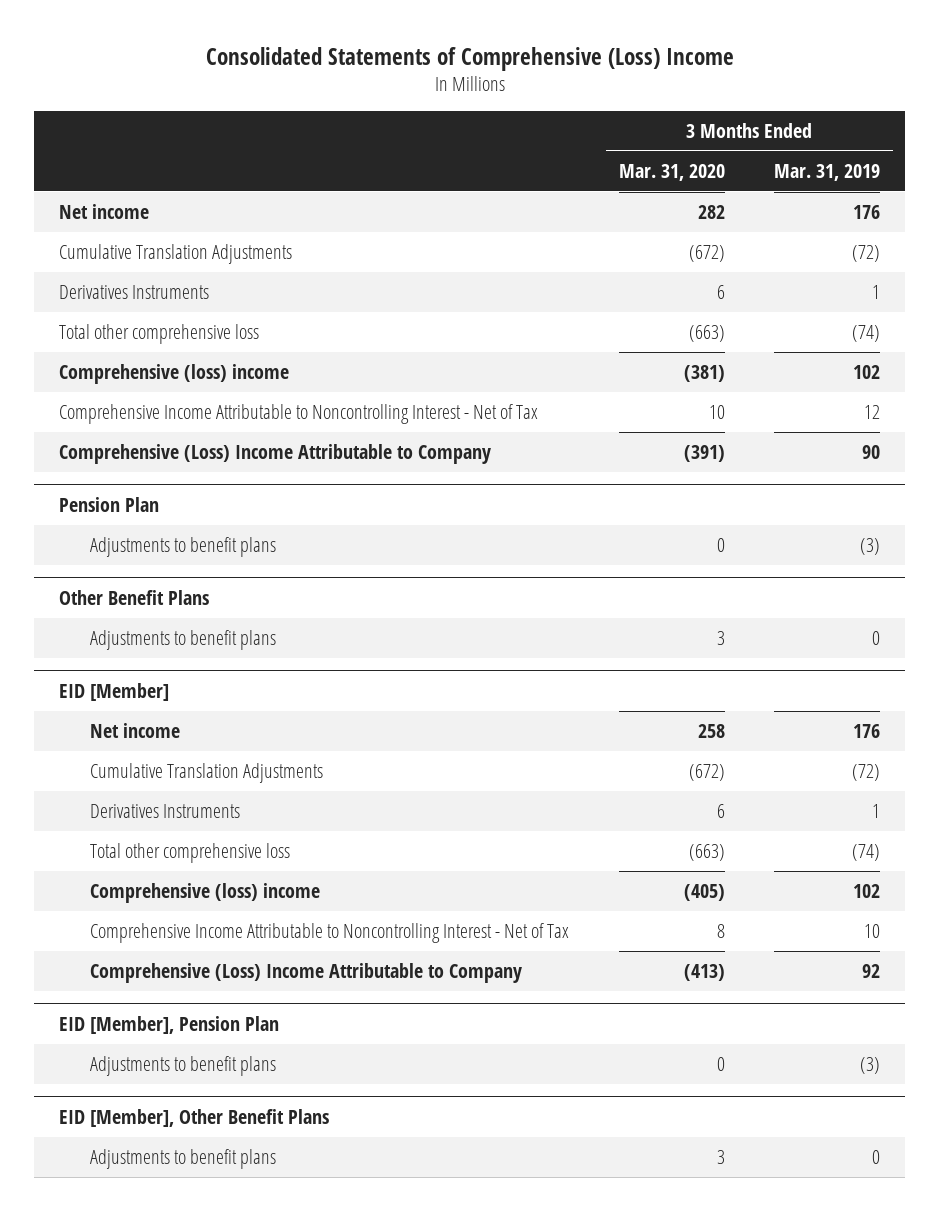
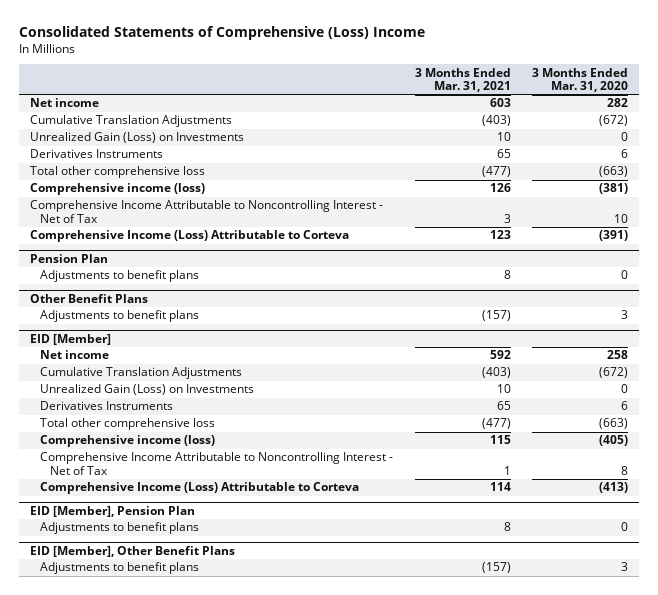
[774,163,881,181] Mar. 31, 2019 -> none
none -> [414,67,511,93] 3 Months Ended Mar. 31, 2021
none -> [29,132,244,144] Unrealized Gain (Loss) on Investments
[59,363,290,384] Comprehensive (loss) income -> [29,183,205,196] Comprehensive income (loss)
[59,443,492,464] Comprehensive (Loss) Income Attributable to Company -> [29,230,349,243] Comprehensive Income (Loss) Attributable to Corteva
none -> [39,384,254,396] Unrealized Gain (Loss) on Investments
[89,882,320,903] Comprehensive (loss) income -> [39,435,215,448] Comprehensive income (loss)
[89,962,522,983] Comprehensive (Loss) Income Attributable to Company -> [39,482,359,495] Comprehensive Income (Loss) Attributable to Corteva

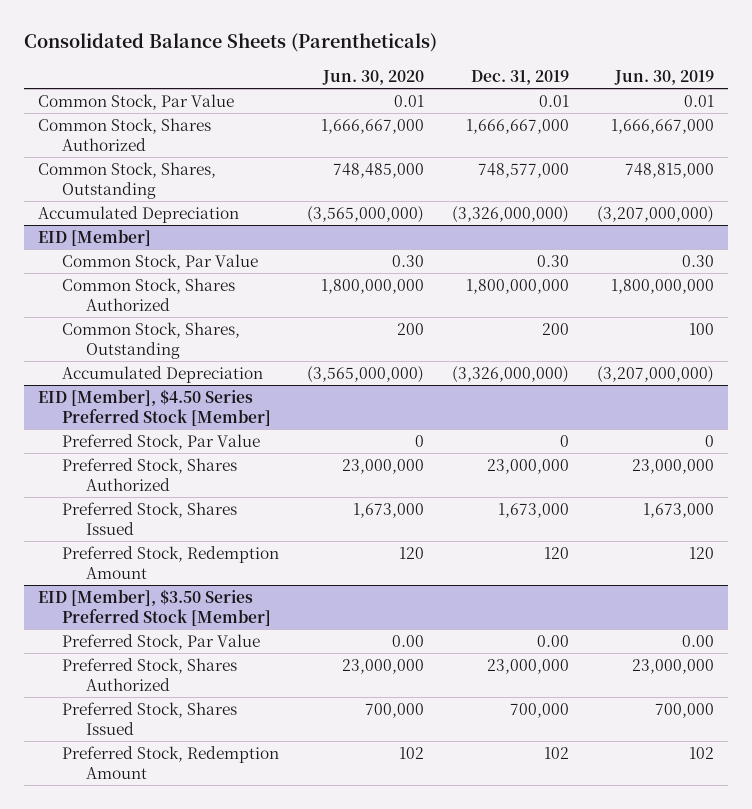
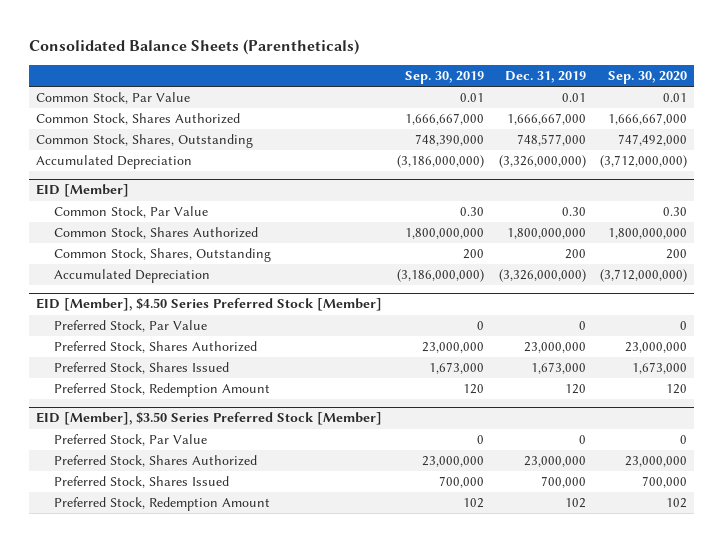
[321,69,424,85] Jun. 30, 2020 -> none
[613,69,714,85] Jun. 30, 2019 -> none
none -> [405,70,485,84] Sep. 30, 2019
none -> [608,70,688,84] Sep. 30, 2020
[536,634,569,647] 0.00 -> [578,435,586,445] 0

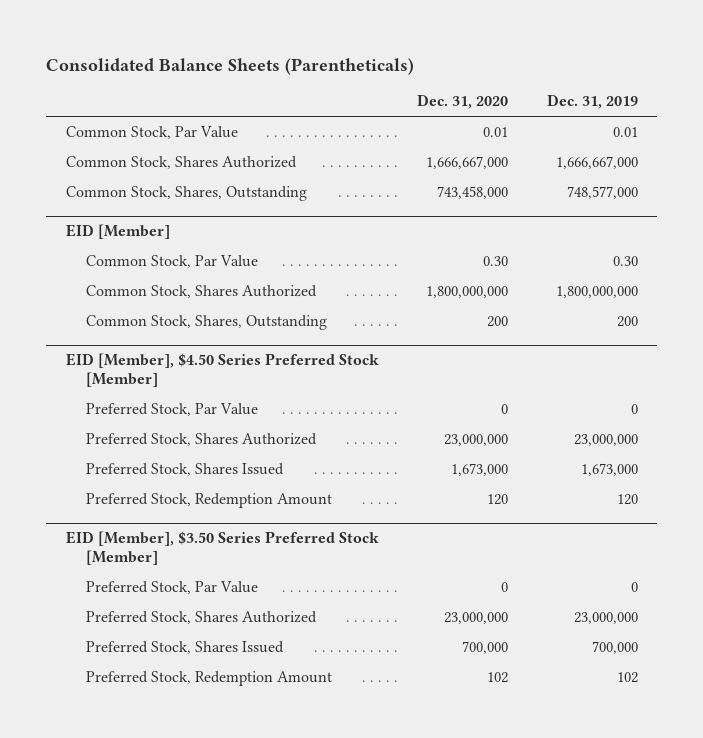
[405,70,485,84] Sep. 30, 2019 -> none
[608,70,688,84] Sep. 30, 2020 -> none
none -> [417,94,509,110] Dec. 31, 2020
[36,155,193,170] Accumulated Depreciation -> none
[53,269,210,284] Accumulated Depreciation -> none

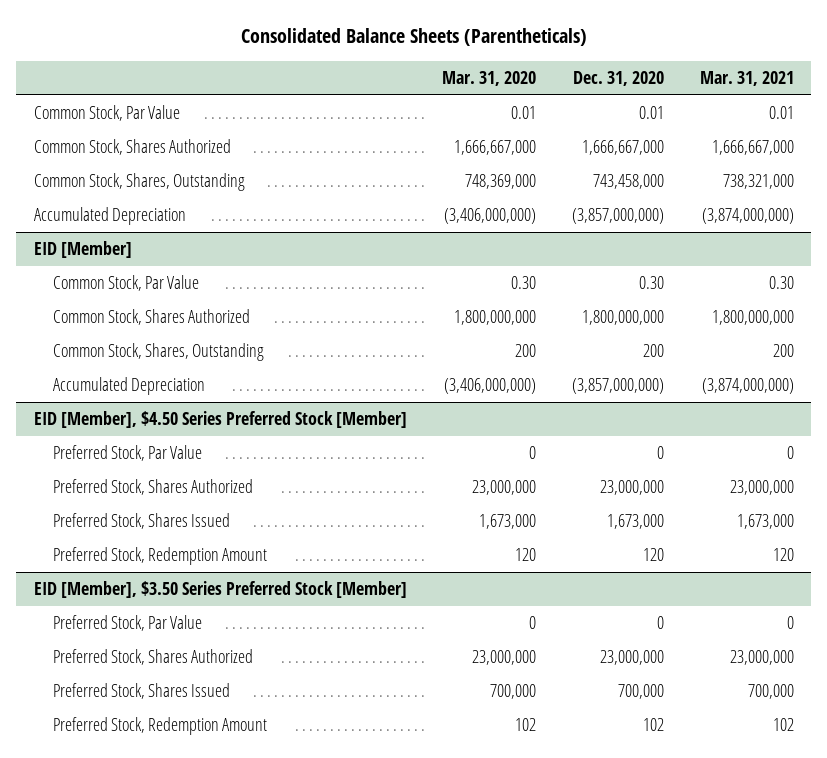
[546,94,638,110] Dec. 31, 2019 -> none
none -> [442,71,537,87] Mar. 31, 2020
none -> [699,71,794,87] Mar. 31, 2021
none -> [33,207,186,226] Accumulated Depreciation
none -> [53,377,206,396] Accumulated Depreciation

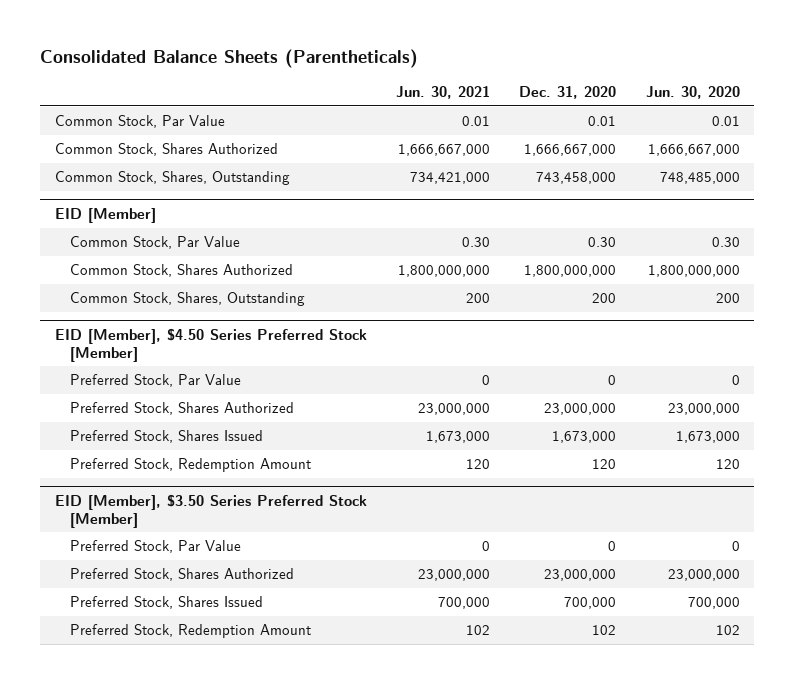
[442,71,537,87] Mar. 31, 2020 -> none
[699,71,794,87] Mar. 31, 2021 -> none
none -> [395,86,490,100] Jun. 30, 2021
none -> [645,86,740,100] Jun. 30, 2020
[33,207,186,226] Accumulated Depreciation -> none
[53,377,206,396] Accumulated Depreciation -> none

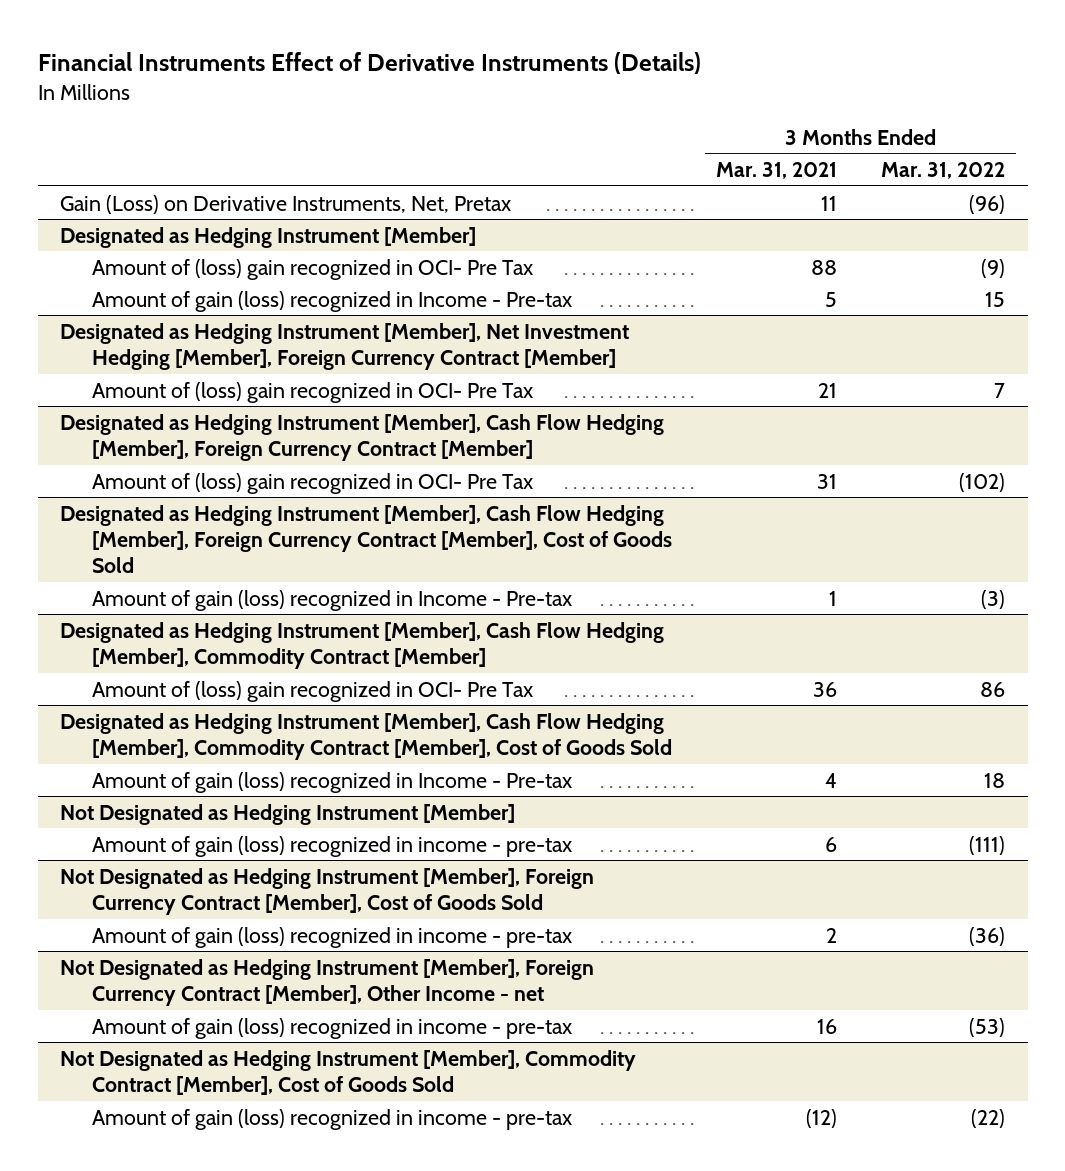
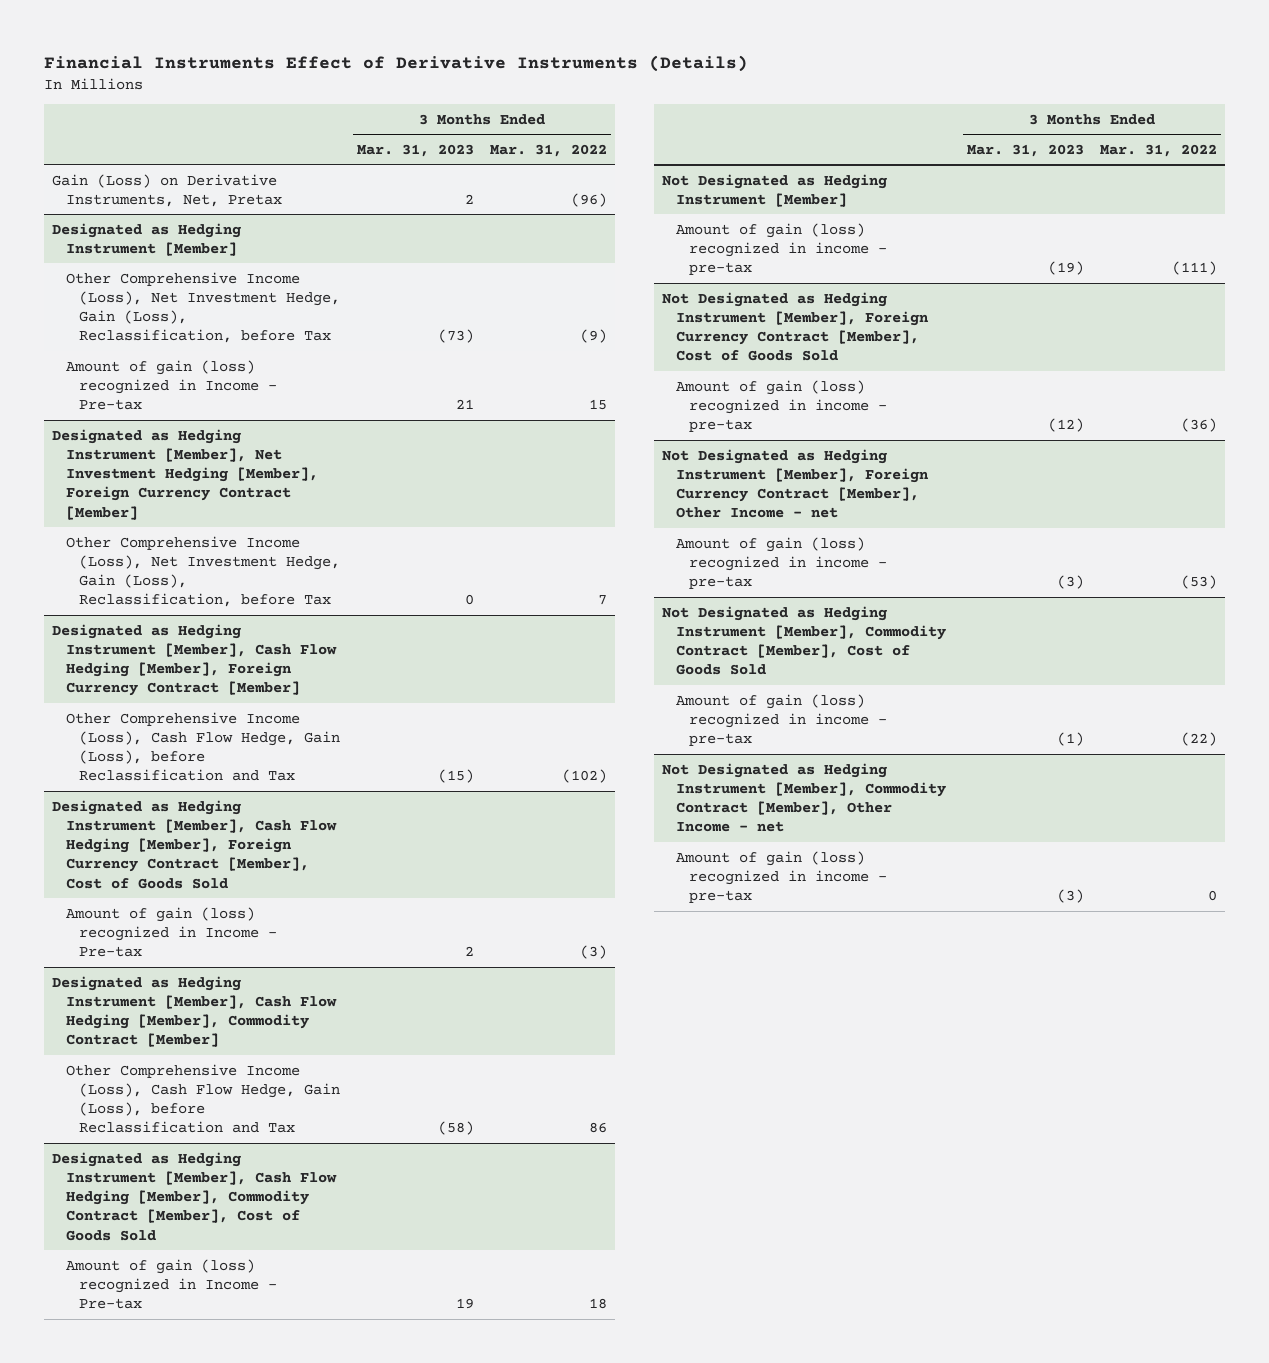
[716,162,838,180] Mar. 31, 2021 -> none
none -> [356,143,474,157] Mar. 31, 2023
[91,258,533,280] Amount of (loss) gain recognized in OCI- Pre Tax -> none
none -> [65,271,341,344] Other Comprehensive Income (Loss), Net Investment Hedge, Gain (Loss), Reclassification, before Tax
[91,381,533,403] Amount of (loss) gain recognized in OCI- Pre Tax -> none
none -> [65,535,341,608] Other Comprehensive Income (Loss), Net Investment Hedge, Gain (Loss), Reclassification, before Tax
[91,472,533,494] Amount of (loss) gain recognized in OCI- Pre Tax -> none
none -> [65,711,341,782] Other Comprehensive Income (Loss), Cash Flow Hedge, Gain (Loss), before Reclassification and Tax
[91,680,533,702] Amount of (loss) gain recognized in OCI- Pre Tax -> none
none -> [65,1063,341,1134] Other Comprehensive Income (Loss), Cash Flow Hedge, Gain (Loss), before Reclassification and Tax
none -> [661,762,946,833] Not Designated as Hedging Instrument [Member], Commodity Contract [Member], Other Income - net
none -> [675,850,888,904] Amount of gain (loss) recognized in income - pre-tax

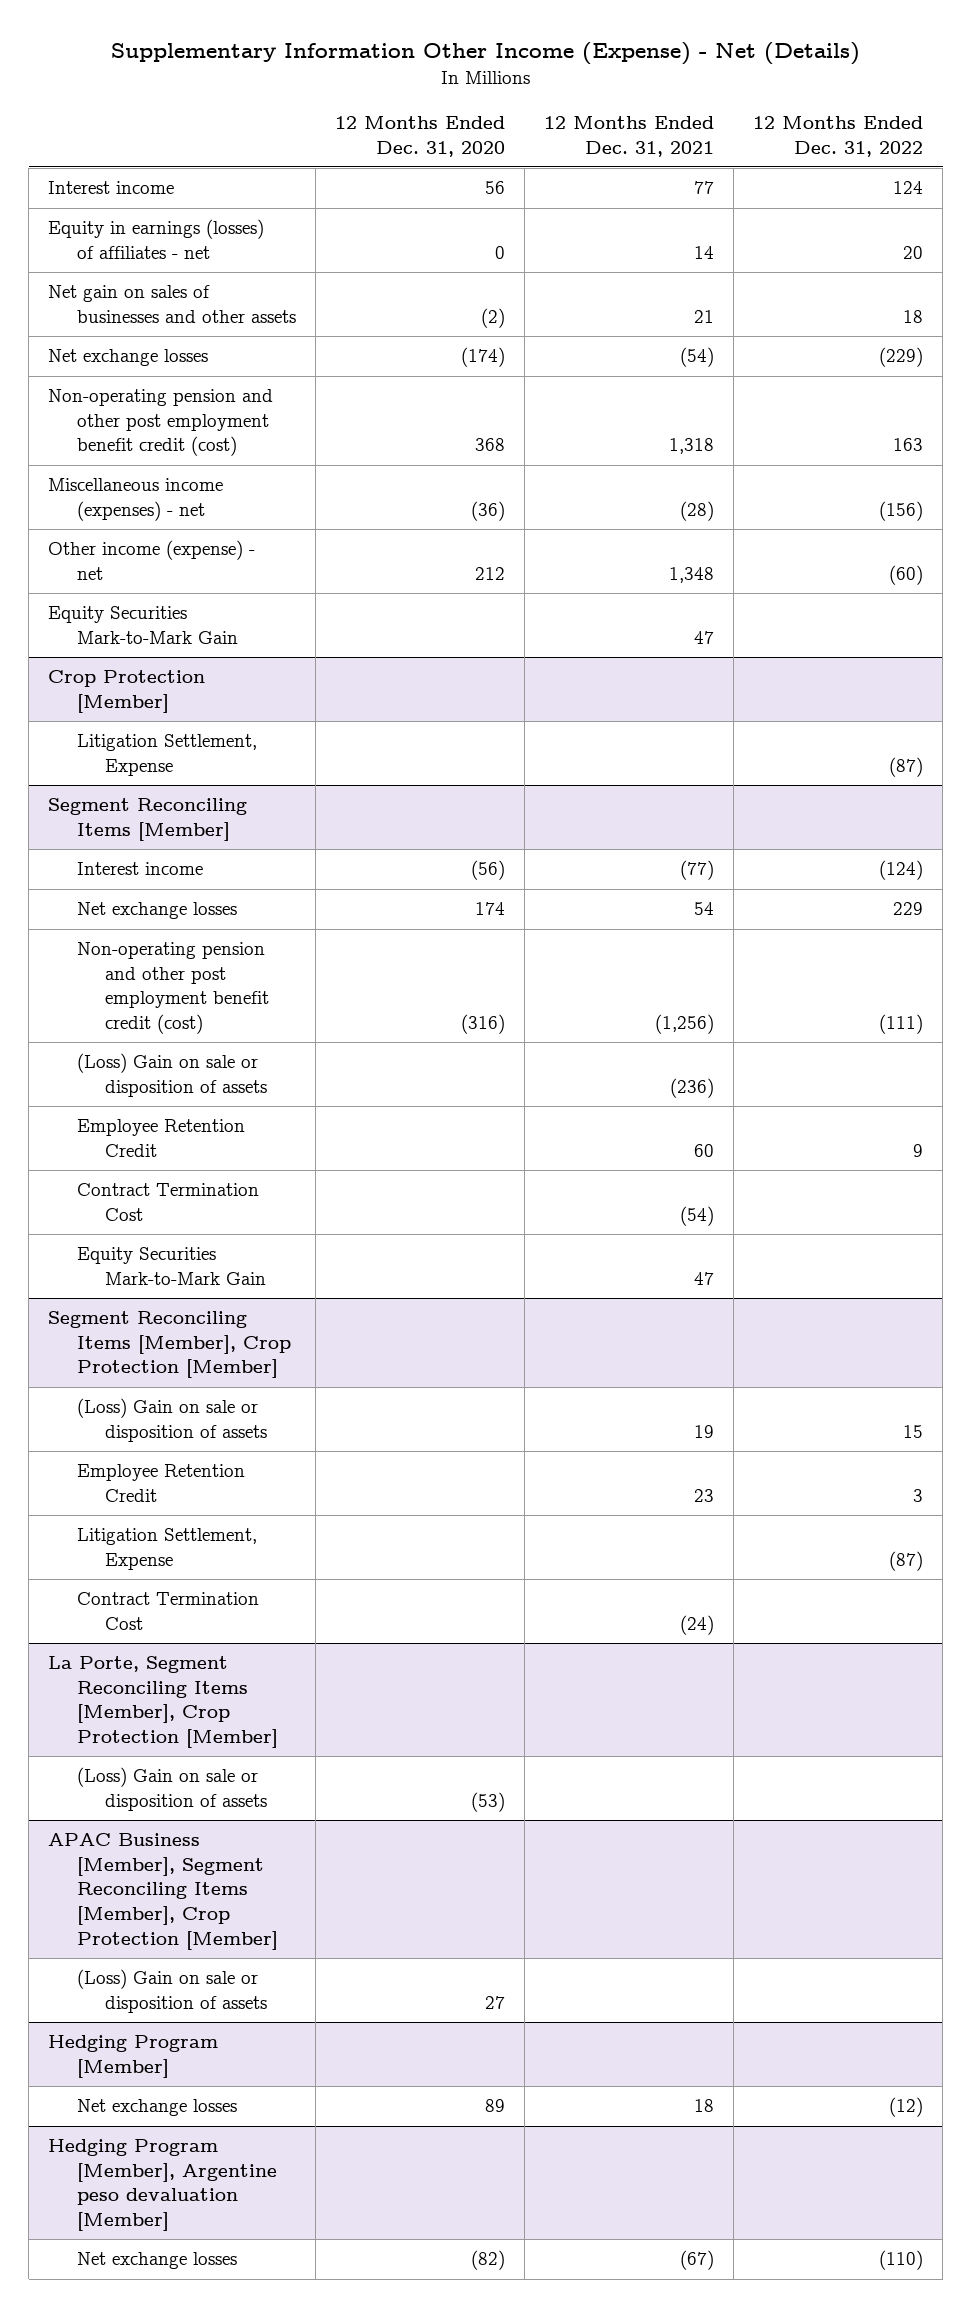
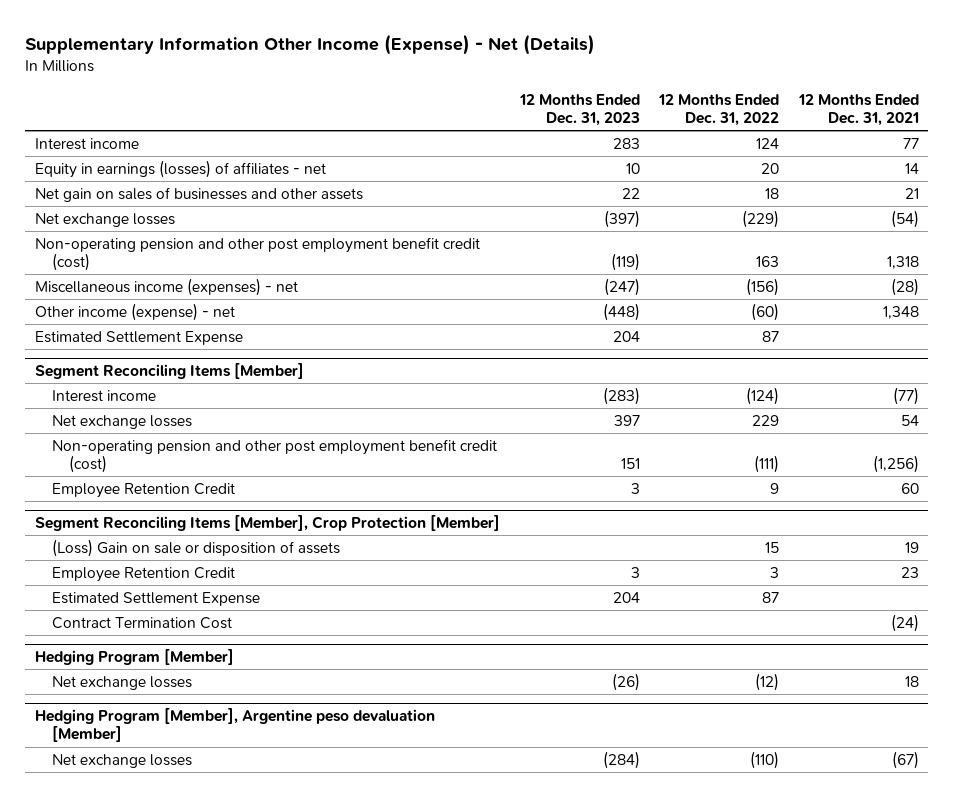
[335,116,506,157] 12 Months Ended Dec. 31, 2020 -> none
none -> [518,93,640,126] 12 Months Ended Dec. 31, 2023
[48,606,238,644] Equity Securities Mark-to-Mark Gain -> none
[48,670,206,713] Crop Protection [Member] -> none
[76,734,257,776] Litigation Settlement, Expense -> [35,330,244,345] Estimated Settlement Expense
[889,756,924,777] (87) -> [762,330,780,342] 87
[76,1053,268,1097] (Loss) Gain on sale or disposition of assets -> none
[76,1183,259,1221] Contract Termination Cost -> none
[76,1247,267,1285] Equity Securities Mark-to-Mark Gain -> none
[76,1528,257,1570] Litigation Settlement, Expense -> [52,591,261,606] Estimated Settlement Expense
[889,1550,924,1571] (87) -> [762,591,780,603] 87
[48,1656,278,1749] La Porte, Segment Reconciling Items [Member], Crop Protection [Member] -> none
[76,1767,268,1811] (Loss) Gain on sale or disposition of assets -> none
[48,1833,278,1950] APAC Business [Member], Segment Reconciling Items [Member], Crop Protection [Member] -> none
[76,1969,268,2013] (Loss) Gain on sale or disposition of assets -> none

